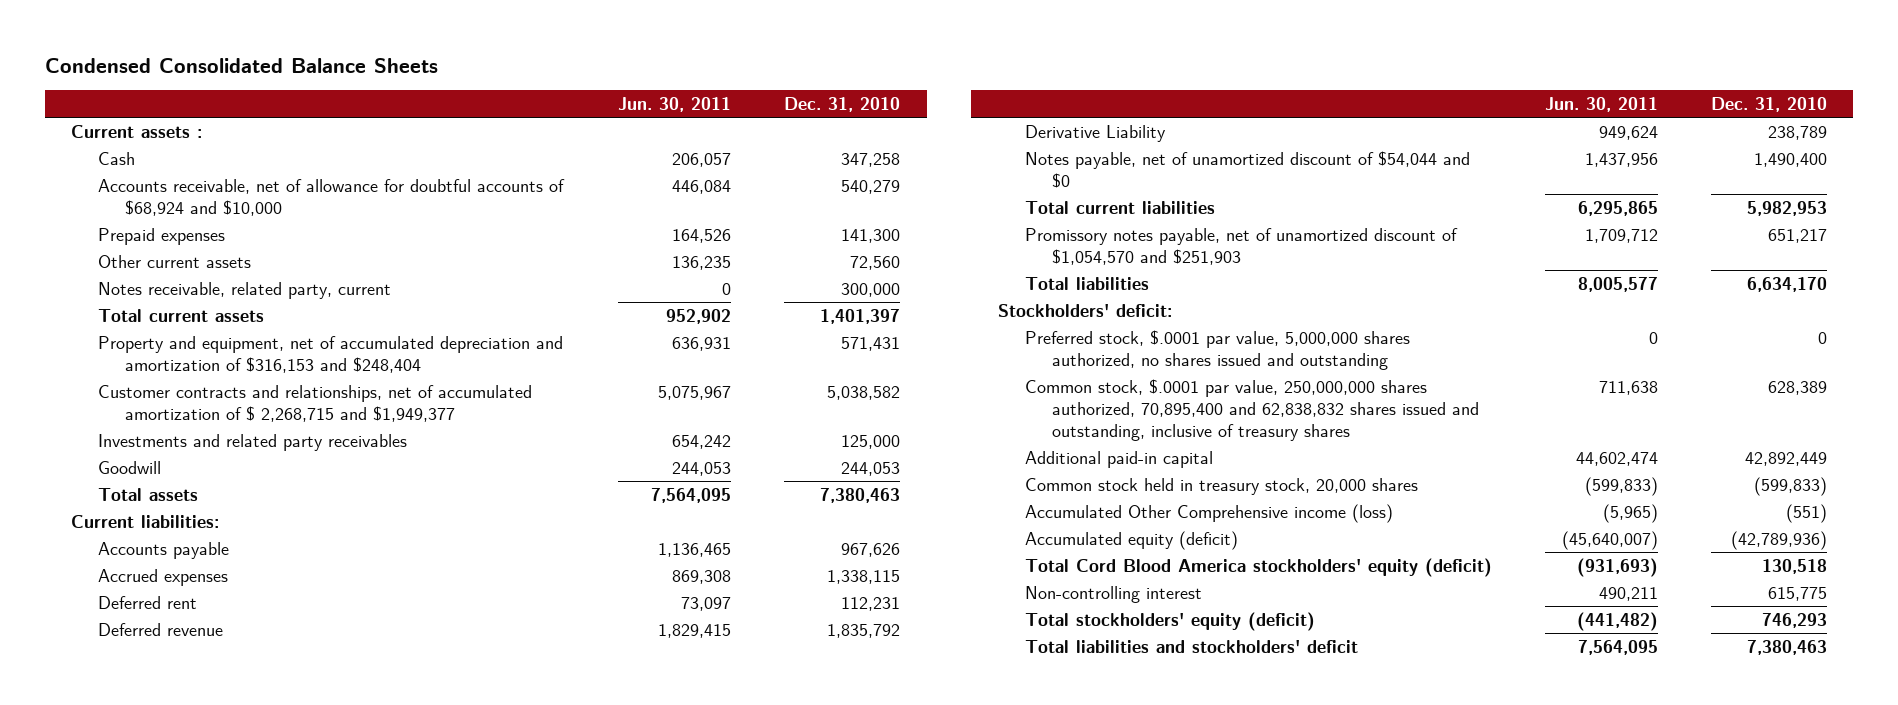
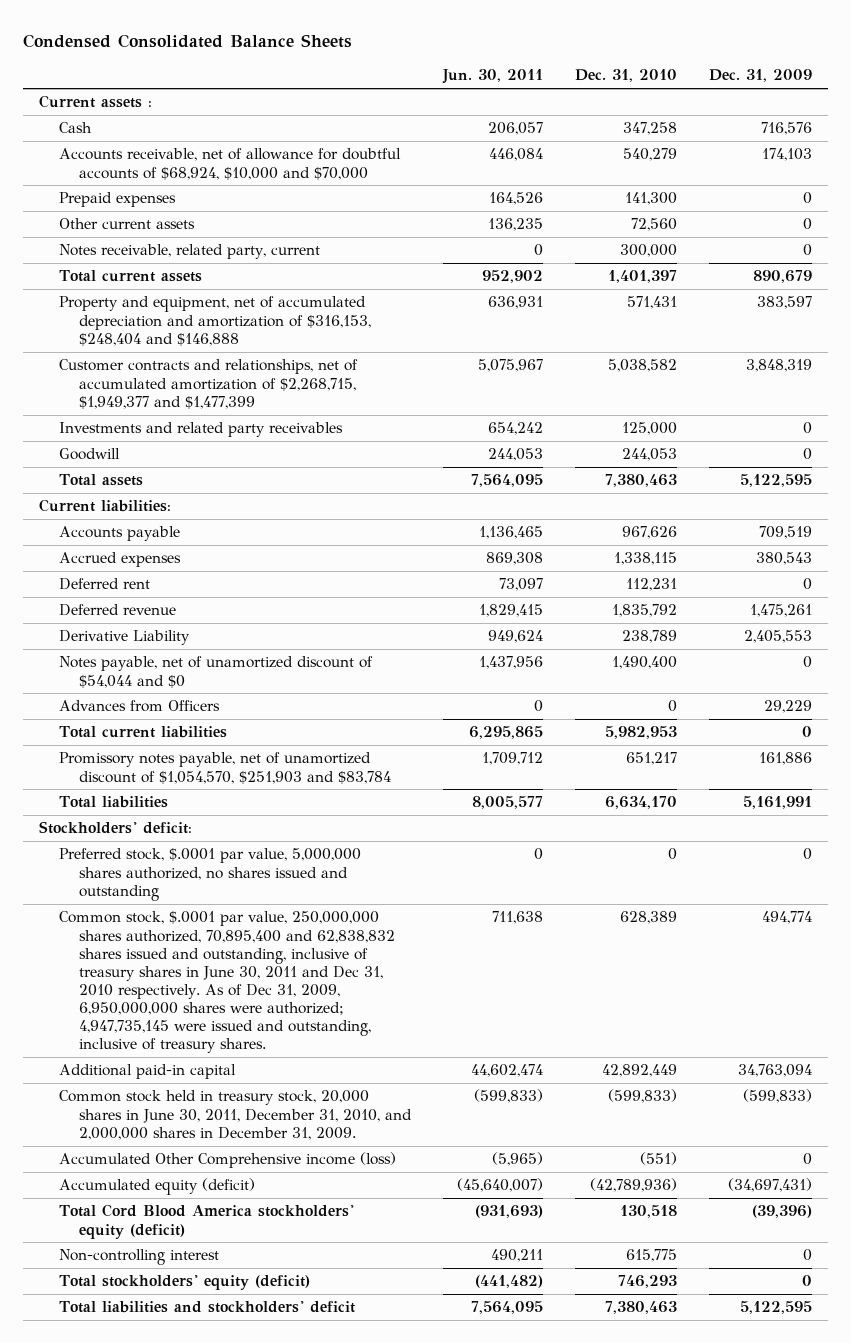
none -> [708,69,812,83] Dec. 31, 2009
[98,178,566,216] Accounts receivable, net of allowance for doubtful accounts of $68,924 and $10,000 -> [58,148,401,180] Accounts receivable, net of allowance for doubtful accounts of $68,924, $10,000 and $70,000
[98,335,564,373] Property and equipment, net of accumulated depreciation and amortization of $316,153 and $248,404 -> [58,296,371,346] Property and equipment, net of accumulated depreciation and amortization of $316,153, $248,404 and $146,888
[98,384,533,422] Customer contracts and relationships, net of accumulated amortization of $ 2,268,715 and $1,949,377 -> [58,359,358,409] Customer contracts and relationships, net of accumulated amortization of $2,268,715, $1,949,377 and $1,477,399
none -> [58,700,220,713] Advances from Officers
[1024,227,1458,265] Promissory notes payable, net of unamortized discount of $1,054,570 and $251,903 -> [58,752,391,784] Promissory notes payable, net of unamortized discount of $1,054,570, $251,903 and $83,784
[1024,378,1479,441] Common stock, $.0001 par value, 250,000,000 shares authorized, 70,895,400 and 62,838,832 shares issued and outstanding, inclusive of treasury shares -> [58,911,395,1054] Common stock, $.0001 par value, 250,000,000 shares authorized, 70,895,400 and 62,838,832 shares issued and outstanding, inclusive of treasury shares in June 30, 2011 and Dec 31, 2010 respectively. As of Dec 31, 2009, 6,950,000,000 shares were authorized; 4,947,735,145 were issued and outstanding, inclusive of treasury shares.
[1024,477,1418,495] Common stock held in treasury stock, 20,000 shares -> [58,1090,412,1140] Common stock held in treasury stock, 20,000 shares in June 30, 2011, December 31, 2010, and 2,000,000 shares in December 31, 2009.

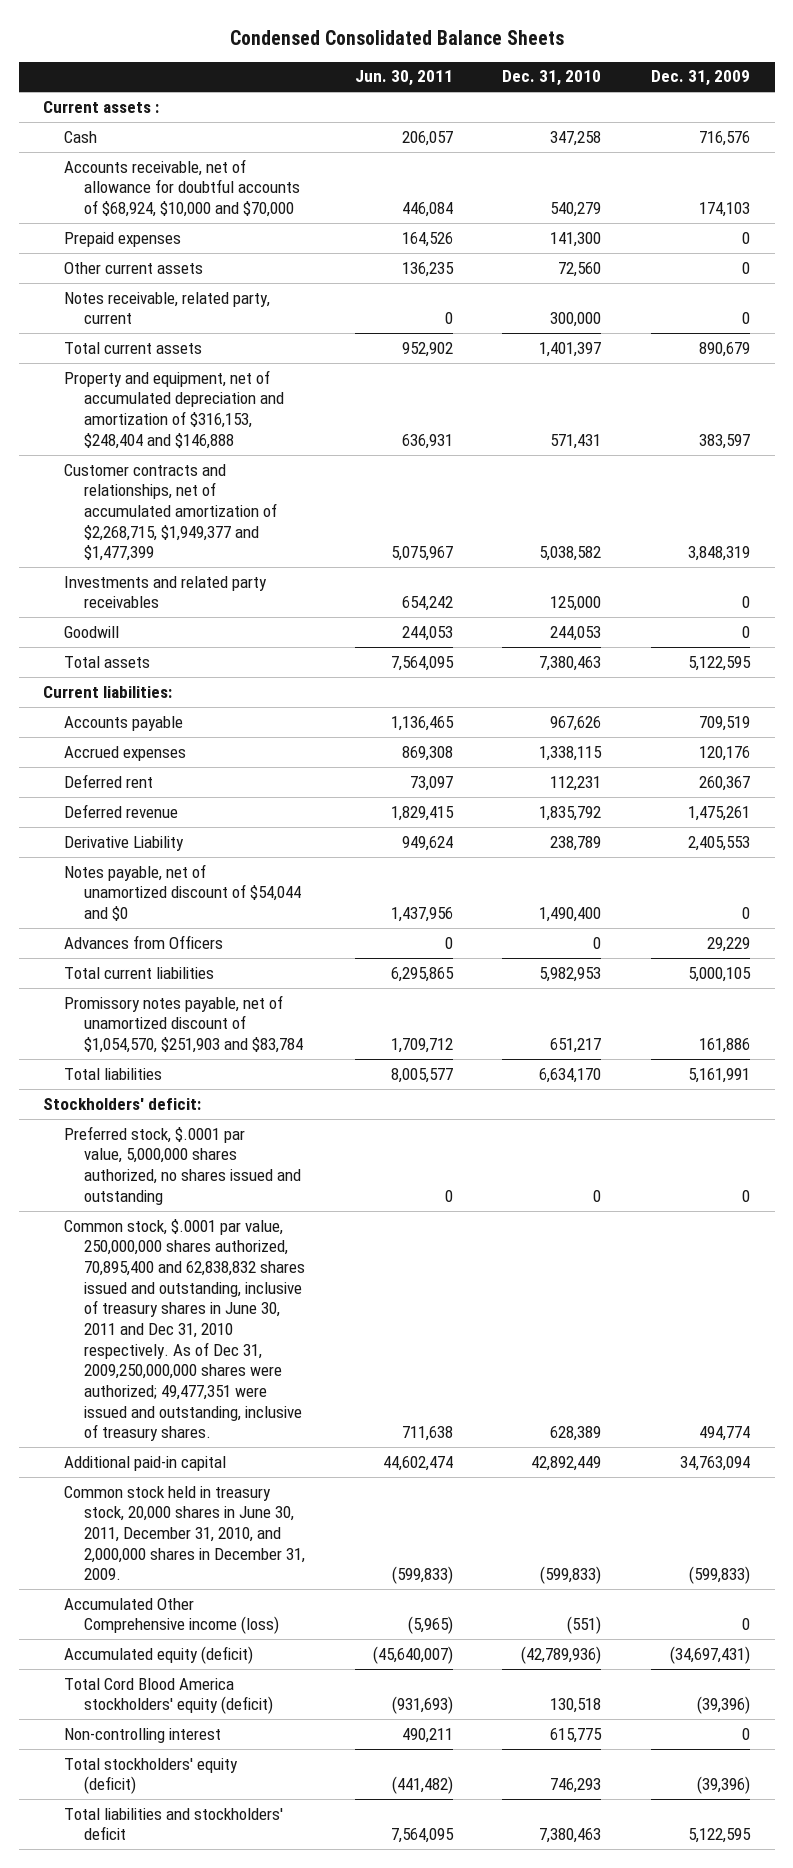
[755,552,812,566] 380,543 -> [699,745,751,761] 120,176
[802,578,812,591] 0 -> [699,775,751,791] 260,367
[801,726,812,738] 0 -> [688,966,752,982] 5,000,105
[58,911,395,1054] Common stock, $.0001 par value, 250,000,000 shares authorized, 70,895,400 and 62,838,832 shares issued and outstanding, inclusive of treasury shares in June 30, 2011 and Dec 31, 2010 respectively. As of Dec 31, 2009, 6,950,000,000 shares were authorized; 4,947,735,145 were issued and outstanding, inclusive of treasury shares. -> [63,1218,306,1442] Common stock, $.0001 par value, 250,000,000 shares authorized, 70,895,400 and 62,838,832 shares issued and outstanding, inclusive of treasury shares in June 30, 2011 and Dec 31, 2010 respectively. As of Dec 31, 2009,250,000,000 shares were authorized; 49,477,351 were issued and outstanding, inclusive of treasury shares.
[801,1275,812,1287] 0 -> [697,1776,751,1795] (39,396)

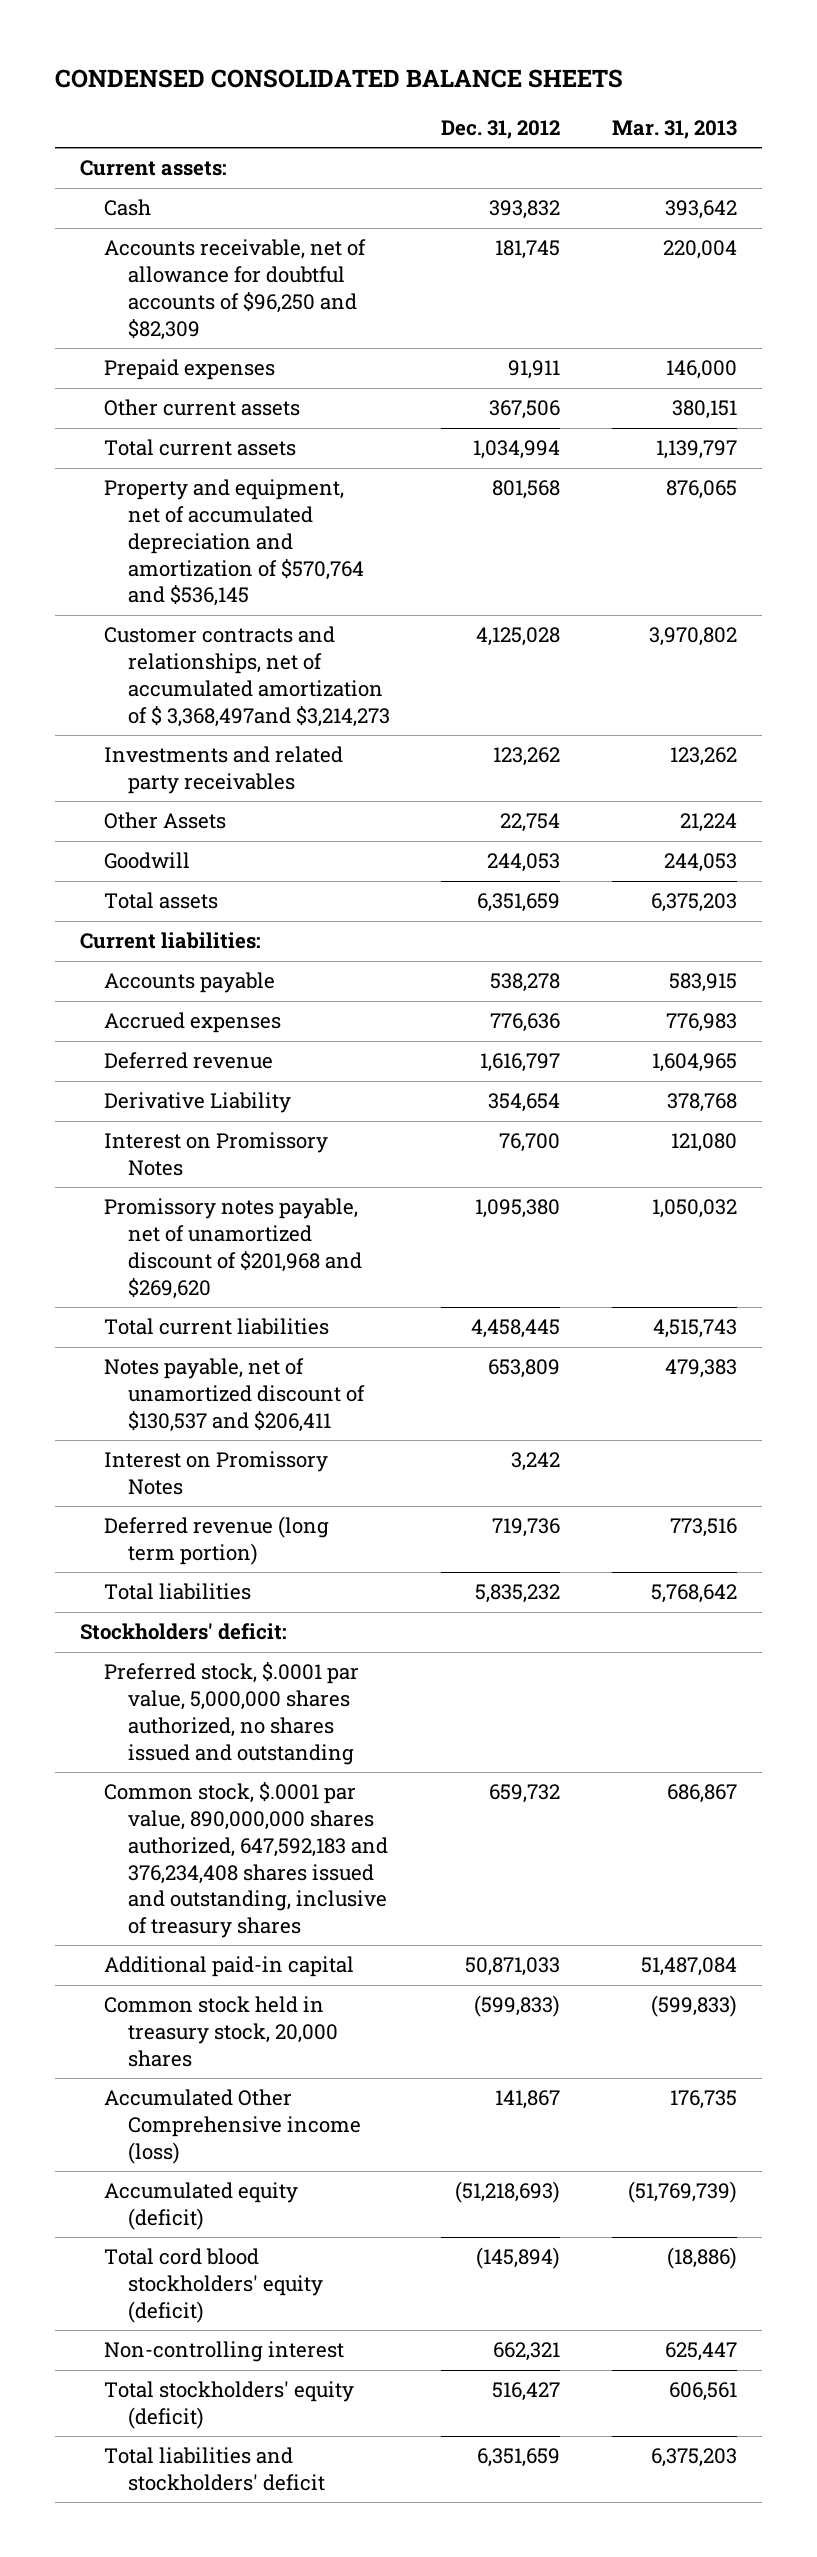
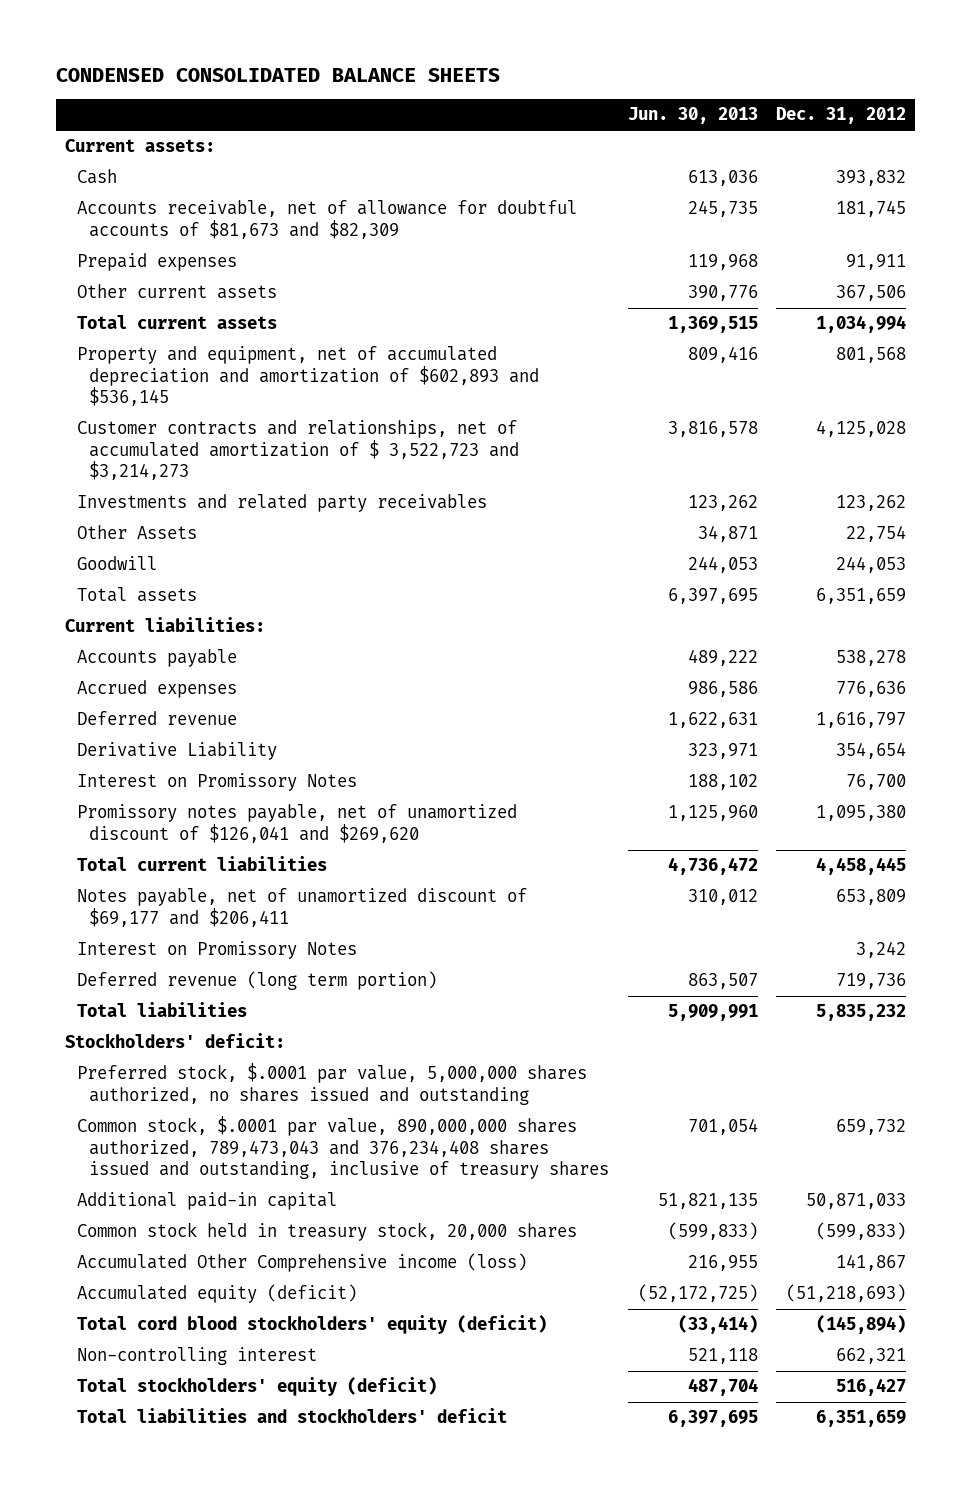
[611,119,737,139] Mar. 31, 2013 -> none
none -> [627,107,758,125] Jun. 30, 2013
[104,239,367,340] Accounts receivable, net of allowance for doubtful accounts of $96,250 and $82,309 -> [77,200,578,239] Accounts receivable, net of allowance for doubtful accounts of $81,673 and $82,309
[104,479,364,607] Property and equipment, net of accumulated depreciation and amortization of $570,764 and $536,145 -> [77,346,540,407] Property and equipment, net of accumulated depreciation and amortization of $602,893 and $536,145
[104,626,390,727] Customer contracts and relationships, net of accumulated amortization of $ 3,368,497and $3,214,273 -> [77,420,520,481] Customer contracts and relationships, net of accumulated amortization of $ 3,522,723 and $3,214,273
[104,1198,362,1299] Promissory notes payable, net of unamortized discount of $201,968 and $269,620 -> [77,804,518,843] Promissory notes payable, net of unamortized discount of $126,041 and $269,620
[104,1358,365,1432] Notes payable, net of unamortized discount of $130,537 and $206,411 -> [77,888,528,927] Notes payable, net of unamortized discount of $69,177 and $206,411
[104,1782,388,1939] Common stock, $.0001 par value, 890,000,000 shares authorized, 647,592,183 and 376,234,408 shares issued and outstanding, inclusive of treasury shares -> [77,1116,610,1180] Common stock, $.0001 par value, 890,000,000 shares authorized, 789,473,043 and 376,234,408 shares issued and outstanding, inclusive of treasury shares

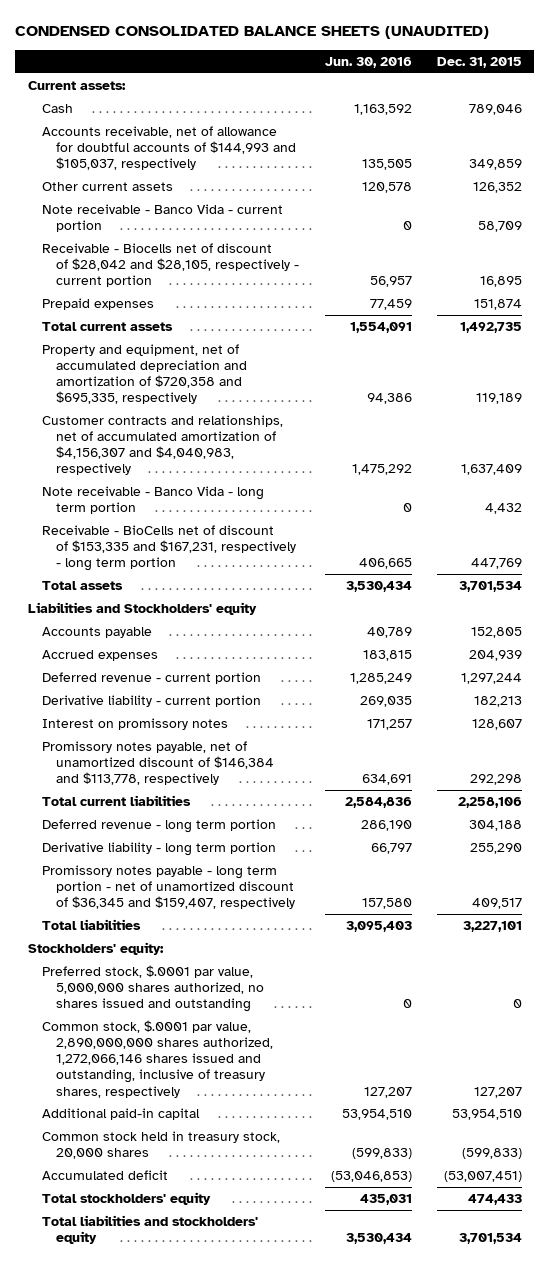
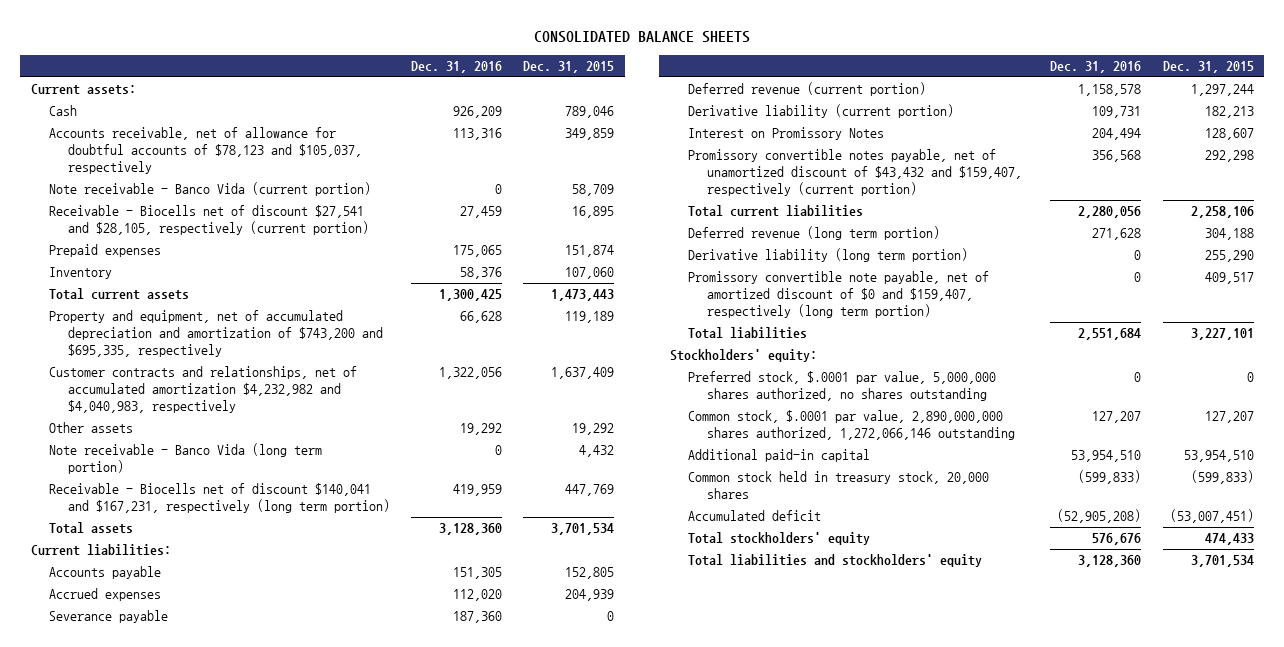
[15,26,490,40] CONDENSED CONSOLIDATED BALANCE SHEETS (UNAUDITED) -> [534,31,751,44] CONSOLIDATED BALANCE SHEETS
[324,57,412,69] Jun. 30, 2016 -> none
none -> [411,61,503,74] Dec. 31, 2016
[42,182,174,192] Other current assets -> none
[42,126,297,171] Accounts receivable, net of allowance for doubtful accounts of $144,993 and $105,037, respectively -> [49,127,362,175] Accounts receivable, net of allowance for doubtful accounts of $78,123 and $105,037, respectively
[42,204,284,233] Note receivable - Banco Vida - current portion -> [49,182,372,197] Note receivable - Banco Vida (current portion)
[42,243,300,288] Receivable - Biocells net of discount of $28,042 and $28,105, respectively - current portion -> [49,205,369,236] Receivable - Biocells net of discount $27,541 and $28,105, respectively (current portion)
none -> [49,267,113,280] Inventory
[459,322,522,334] 1,492,735 -> [551,289,615,302] 1,473,443
[42,344,248,405] Property and equipment, net of accumulated depreciation and amortization of $720,358 and $695,335, respectively -> [49,310,383,358] Property and equipment, net of accumulated depreciation and amortization of $743,200 and $695,335, respectively
[42,415,284,476] Customer contracts and relationships, net of accumulated amortization of $4,156,307 and $4,040,983, respectively -> [49,366,358,414] Customer contracts and relationships, net of accumulated amortization $4,232,982 and $4,040,983, respectively
none -> [49,422,134,434] Other assets
[42,486,265,515] Note receivable - Banco Vida - long term portion -> [49,443,323,475] Note receivable - Banco Vida (long term portion)
[42,525,297,572] Receivable - BioCells net of discount of $153,335 and $167,231, respectively - long term portion -> [49,483,390,514] Receivable - Biocells net of discount $140,041 and $167,231, respectively (long term portion)
[27,602,257,616] Liabilities and Stockholders' equity -> none
none -> [30,544,171,557] Current liabilities:
none -> [49,610,169,624] Severance payable
[42,672,262,685] Deferred revenue - current portion -> [688,82,927,97] Deferred revenue (current portion)
[42,695,262,708] Derivative liability - current portion -> [688,104,955,119] Derivative liability (current portion)
[42,718,229,731] Interest on promissory notes -> [688,127,885,141] Interest on Promissory Notes
[42,741,275,786] Promissory notes payable, net of unamortized discount of $146,384 and $113,778, respectively -> [688,149,1022,197] Promissory convertible notes payable, net of unamortized discount of $43,432 and $159,407, respectively (current portion)
[42,819,277,834] Deferred revenue - long term portion -> [688,226,941,241] Deferred revenue (long term portion)
[42,842,277,857] Derivative liability - long term portion -> [688,248,969,263] Derivative liability (long term portion)
[42,865,296,910] Promissory notes payable - long term portion - net of unamortized discount of $36,345 and $159,407, respectively -> [688,271,990,319] Promissory convertible note payable, net of amortized discount of $0 and $159,407, respectively (long term portion)
[42,965,265,1013] Preferred stock, $.0001 par value, 5,000,000 shares authorized, no shares issued and outstanding -> [688,371,997,402] Preferred stock, $.0001 par value, 5,000,000 shares authorized, no shares outstanding
[42,1020,274,1098] Common stock, $.0001 par value, 2,890,000,000 shares authorized, 1,272,066,146 shares issued and outstanding, inclusive of treasury shares, respectively -> [688,410,1015,441] Common stock, $.0001 par value, 2,890,000,000 shares authorized, 1,272,066,146 outstanding

